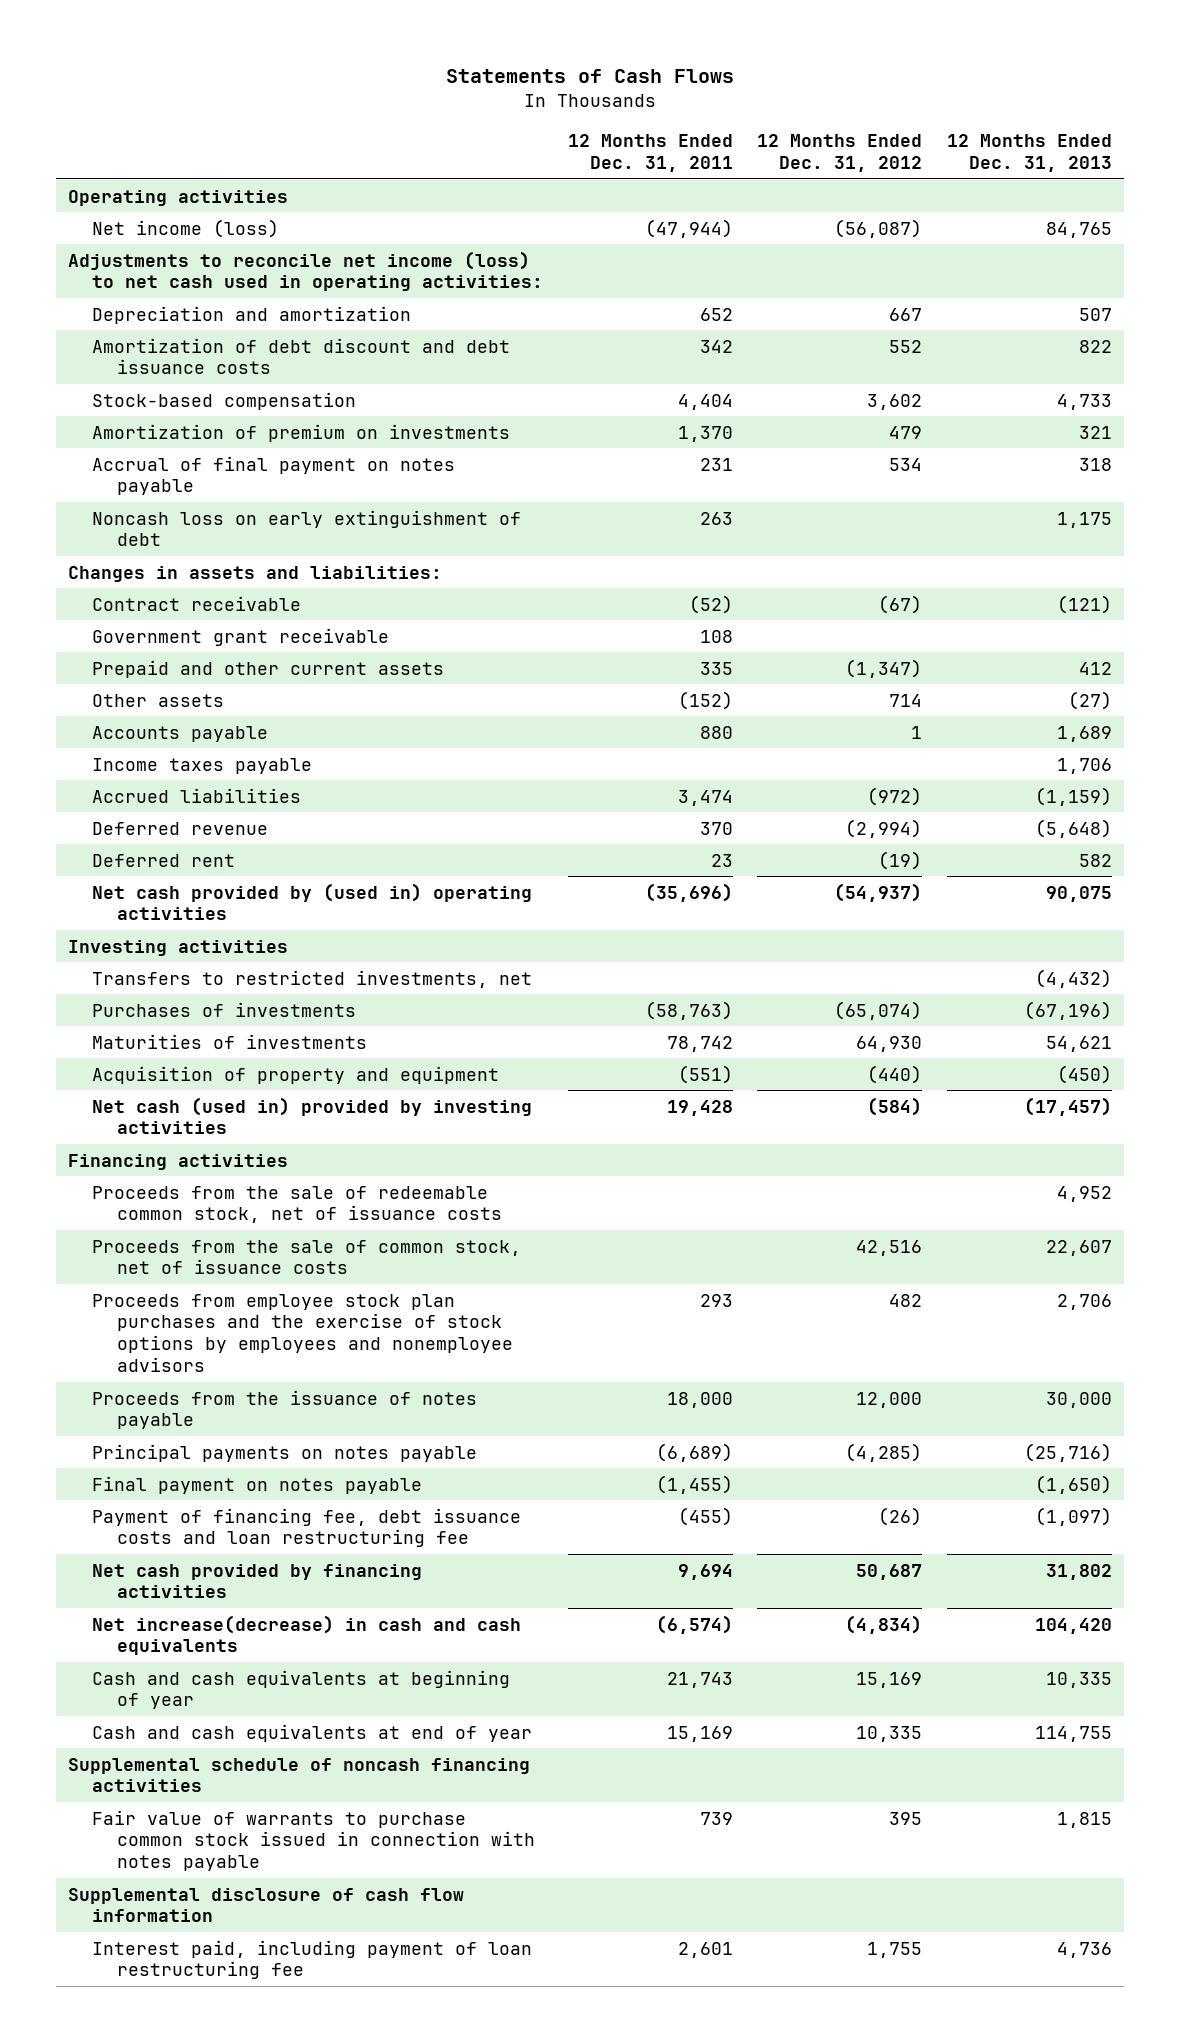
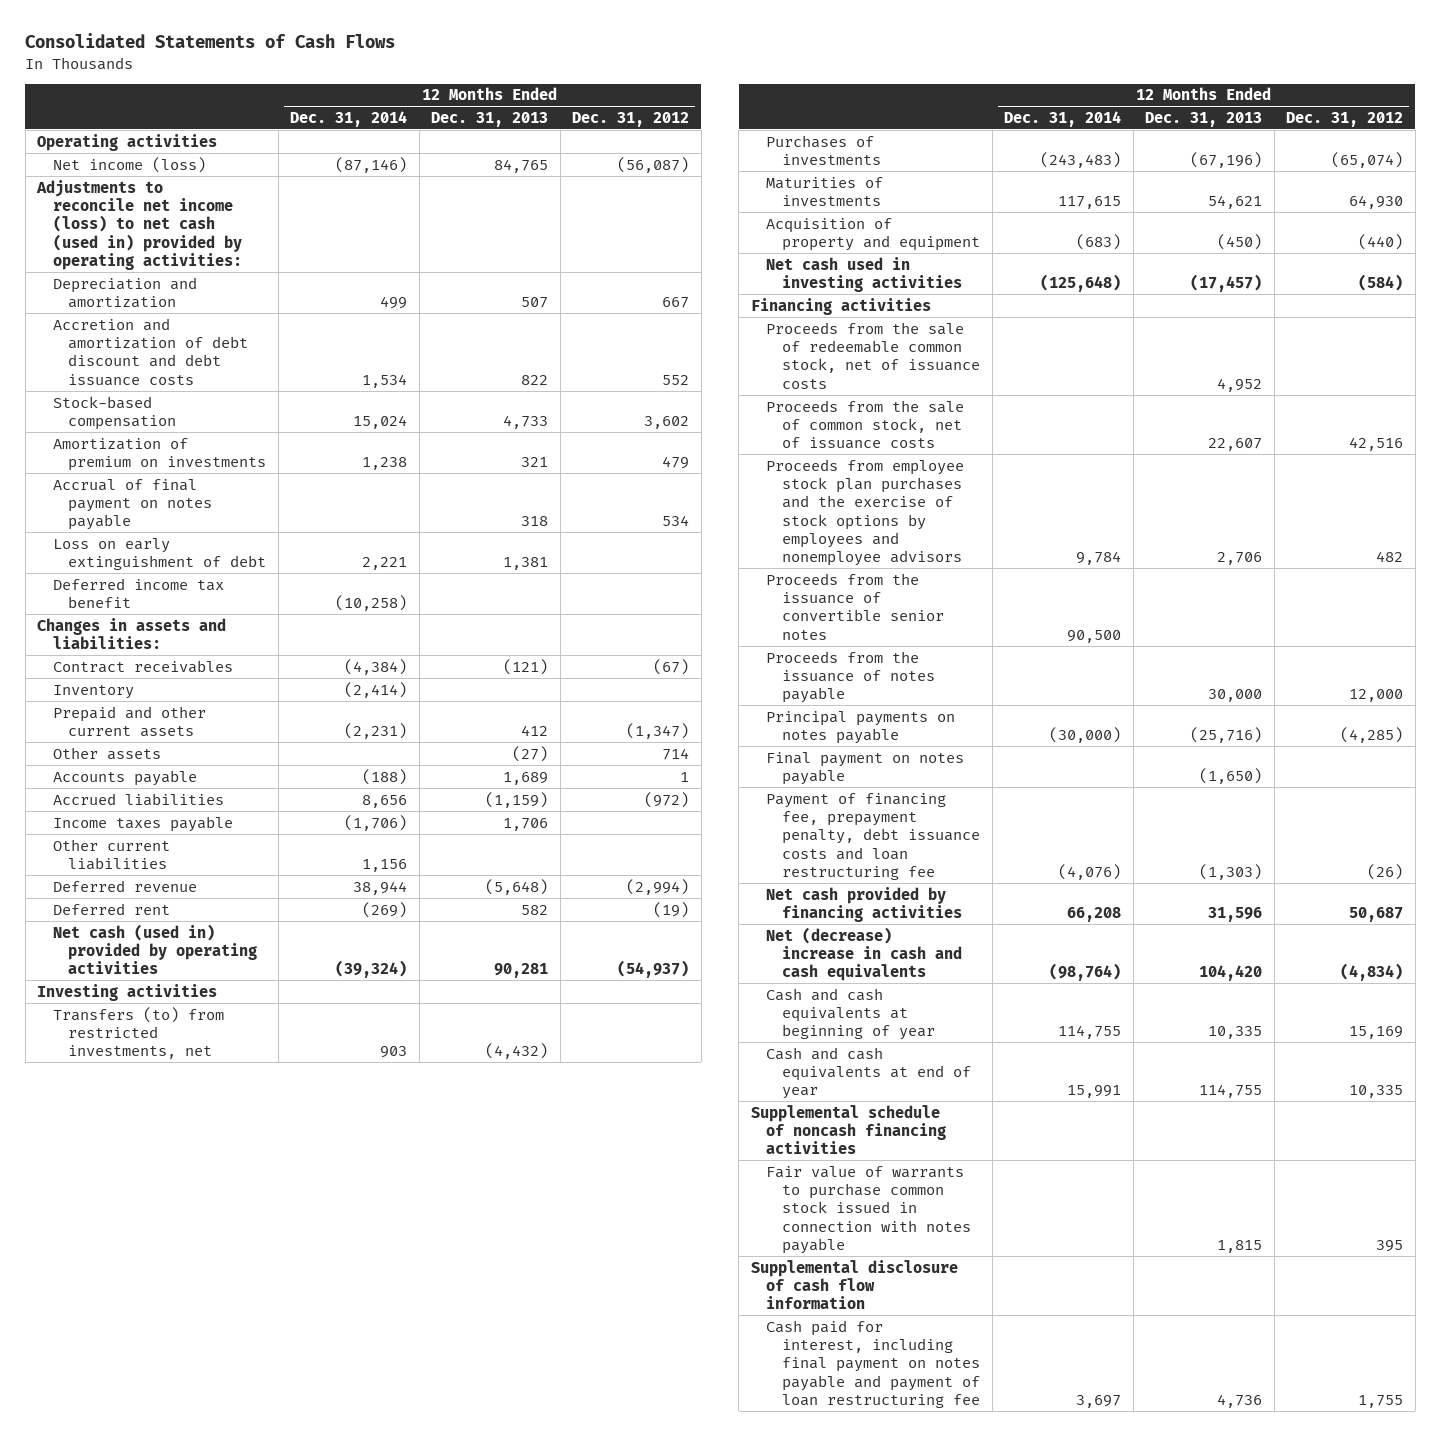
[446,69,735,84] Statements of Cash Flows -> [25,33,396,49] Consolidated Statements of Cash Flows
[567,134,733,172] 12 Months Ended Dec. 31, 2011 -> none
none -> [290,110,408,127] Dec. 31, 2014
[68,250,544,292] Adjustments to reconcile net income (loss) to net cash used in operating activities: -> [36,179,242,270] Adjustments to reconcile net income (loss) to net cash (used in) provided by operating activities:
[92,337,511,375] Amortization of debt discount and debt issuance costs -> [52,317,249,386] Accretion and amortization of debt discount and debt issuance costs
[92,509,522,547] Noncash loss on early extinguishment of debt -> [52,537,267,570] Loss on early extinguishment of debt
[1056,511,1112,528] 1,175 -> [503,556,549,570] 1,381
none -> [52,577,224,608] Deferred income tax benefit
[92,627,390,646] Government grant receivable -> none
[92,595,302,611] Contract receivable -> [52,659,233,673] Contract receivables
none -> [52,684,134,699] Inventory
[92,757,313,774] Income taxes payable -> [52,815,233,832] Income taxes payable
none -> [52,838,170,870] Other current liabilities
[92,882,533,921] Net cash provided by (used in) operating activities -> [52,923,258,975] Net cash (used in) provided by operating activities
[1045,885,1112,902] 90,075 -> [494,963,549,979] 90,281
[92,969,533,988] Transfers to restricted investments, net -> [52,1006,224,1060] Transfers (to) from restricted investments, net
[92,1096,533,1135] Net cash (used in) provided by investing activities -> [766,256,963,292] Net cash used in investing activities
none -> [766,572,945,640] Proceeds from the issuance of convertible senior notes
[92,1507,522,1548] Payment of financing fee, debt issuance costs and loan restructuring fee -> [766,792,981,880] Payment of financing fee, prepayment penalty, debt issuance costs and loan restructuring fee
[1034,1506,1112,1526] (1,097) -> [1199,863,1263,880] (1,303)
[1045,1563,1112,1580] 31,802 -> [1208,906,1263,922] 31,596
[92,1614,522,1656] Net increase(decrease) in cash and cash equivalents -> [766,926,963,982] Net (decrease) increase in cash and cash equivalents
[92,1939,533,1980] Interest paid, including payment of loan restructuring fee -> [766,1319,981,1408] Cash paid for interest, including final payment on notes payable and payment of loan restructuring fee

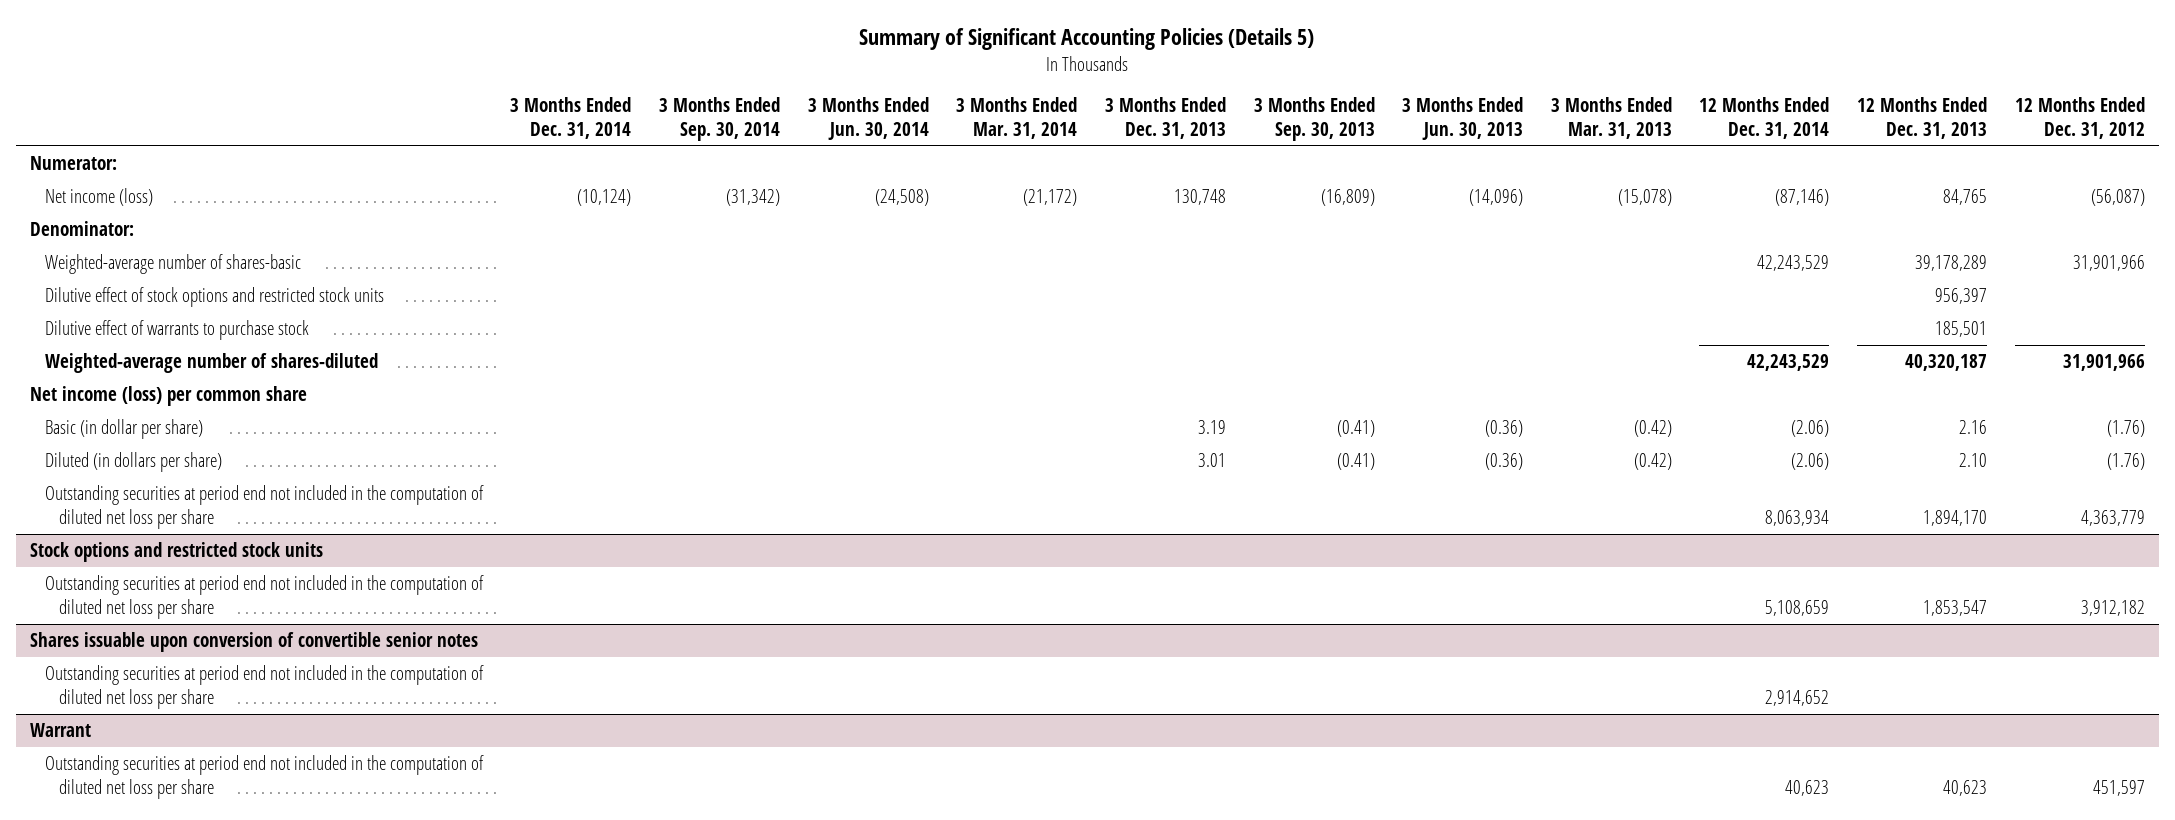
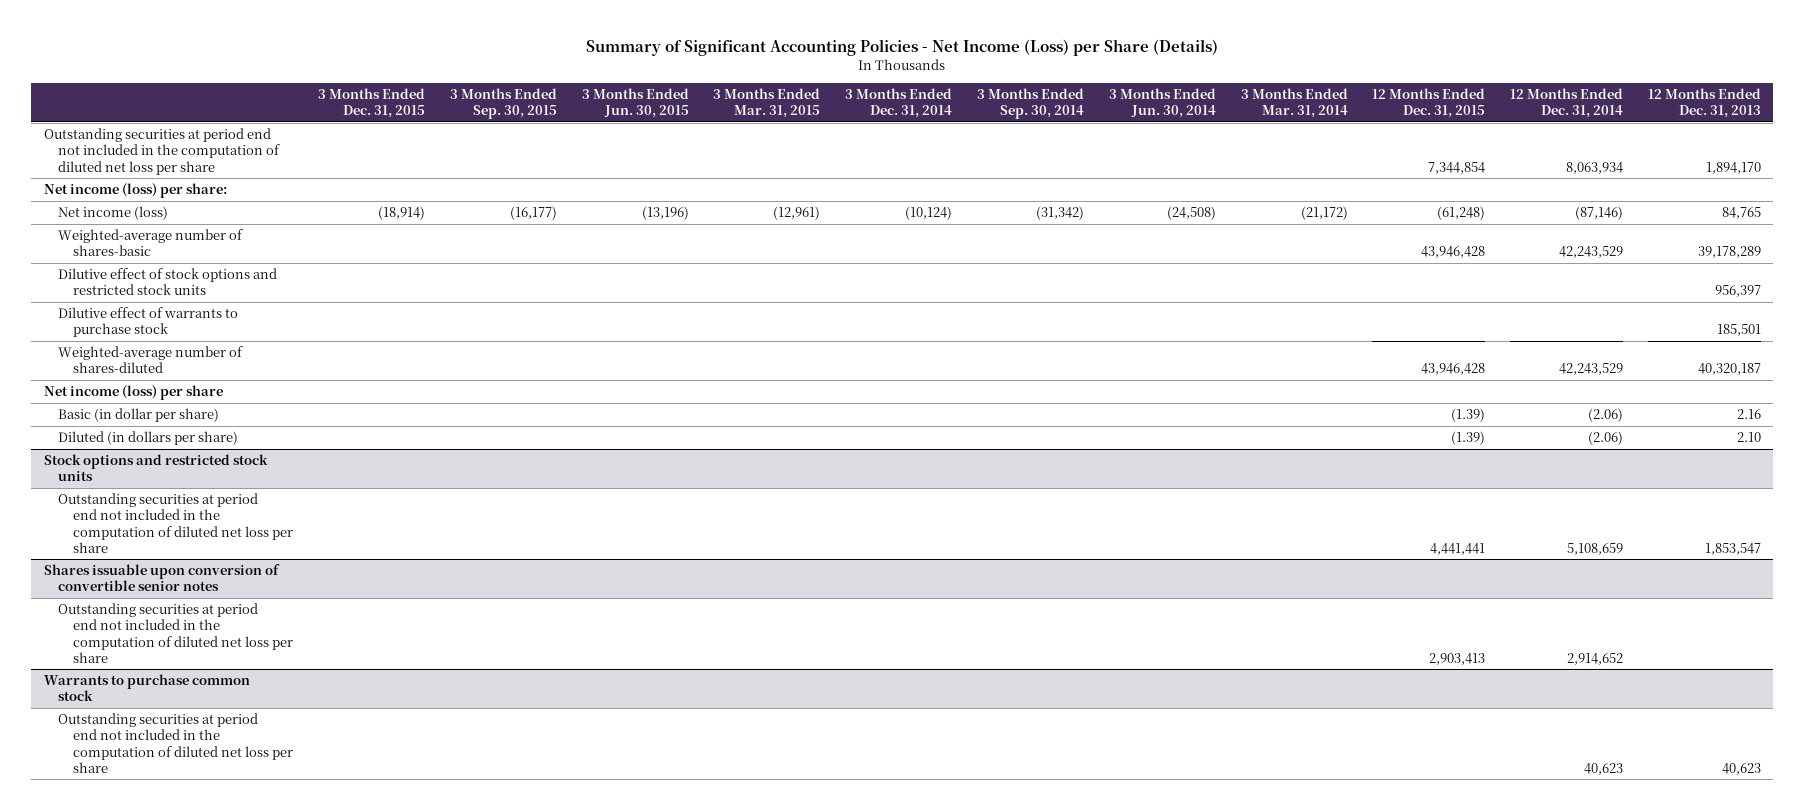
[859,28,1315,51] Summary of Significant Accounting Policies (Details 5) -> [586,38,1219,56] Summary of Significant Accounting Policies - Net Income (Loss) per Share (Details)
[1104,97,1226,140] 3 Months Ended Dec. 31, 2013 -> none
[1253,97,1375,142] 3 Months Ended Sep. 30, 2013 -> none
[1402,97,1524,141] 3 Months Ended Jun. 30, 2013 -> none
[1550,97,1672,140] 3 Months Ended Mar. 31, 2013 -> none
[2014,97,2145,140] 12 Months Ended Dec. 31, 2012 -> none
none -> [317,88,425,119] 3 Months Ended Dec. 31, 2015
none -> [449,88,557,120] 3 Months Ended Sep. 30, 2015
none -> [581,88,689,119] 3 Months Ended Jun. 30, 2015
none -> [713,88,821,119] 3 Months Ended Mar. 31, 2015
none -> [1372,88,1486,119] 12 Months Ended Dec. 31, 2015
[30,155,118,170] Numerator: -> none
[44,484,484,530] Outstanding securities at period end not included in the computation of diluted net loss per share -> [43,128,281,175] Outstanding securities at period end not included in the computation of diluted net loss per share
none -> [43,183,227,199] Net income (loss) per share:
[30,220,135,236] Denominator: -> none
[30,385,308,406] Net income (loss) per common share -> [43,385,223,401] Net income (loss) per share
[30,722,92,737] Warrant -> [43,674,250,702] Warrants to purchase common stock

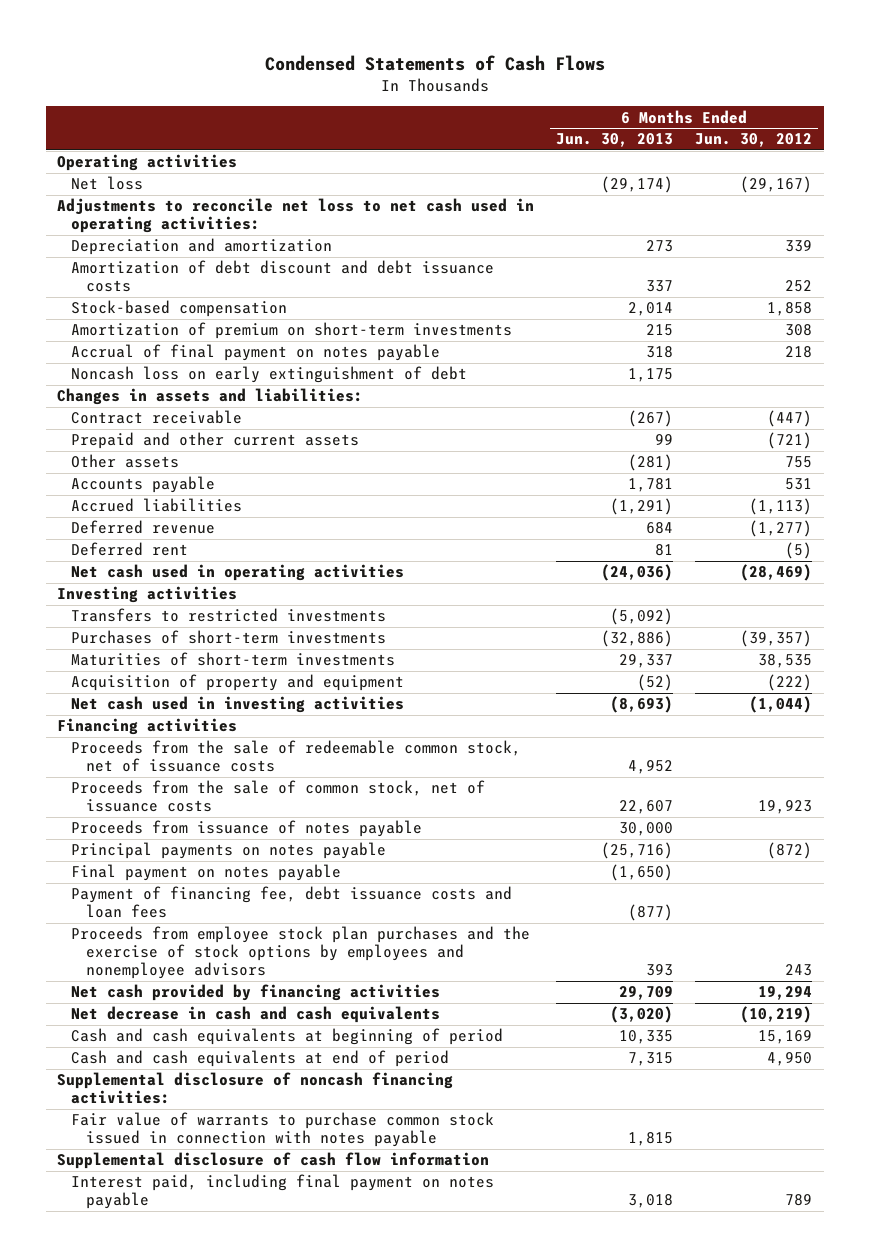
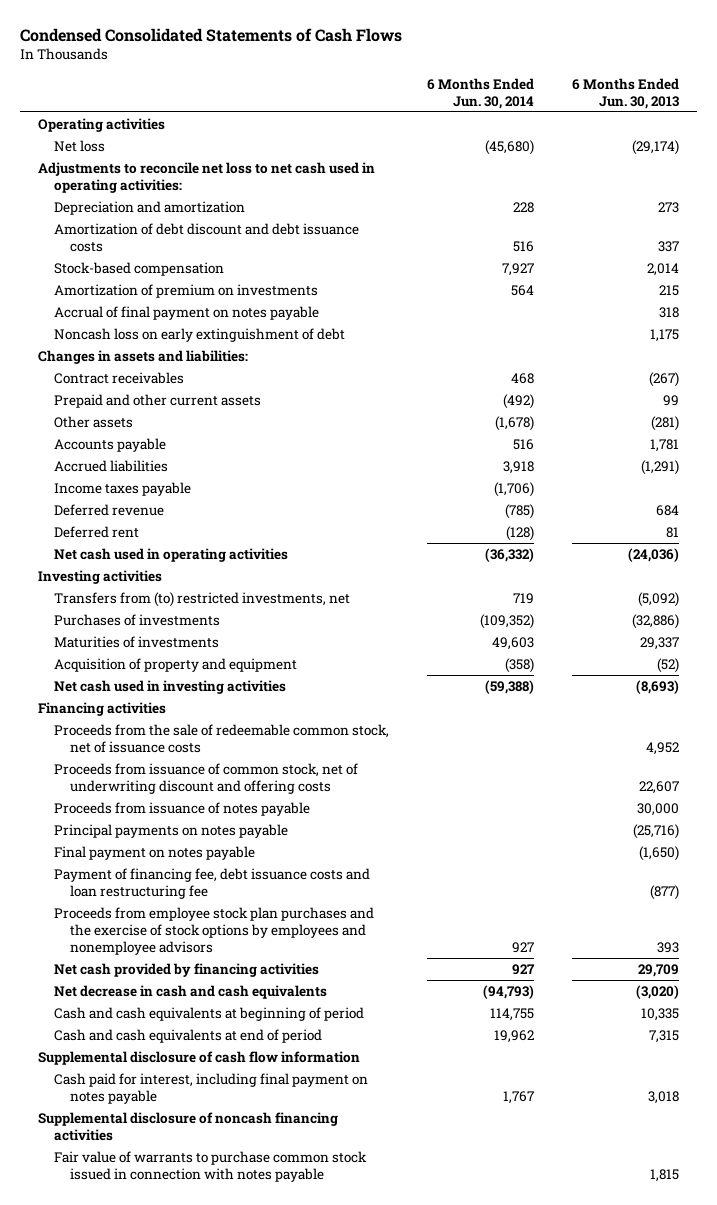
[264,54,605,71] Condensed Statements of Cash Flows -> [19,27,402,42] Condensed Consolidated Statements of Cash Flows
[695,133,813,148] Jun. 30, 2012 -> none
none -> [426,77,534,109] 6 Months Ended Jun. 30, 2014
[71,322,513,340] Amortization of premium on short-term investments -> [54,283,319,298] Amortization of premium on investments
[71,410,243,425] Contract receivable -> [54,371,185,384] Contract receivables
none -> [54,481,192,496] Income taxes payable
[71,608,387,623] Transfers to restricted investments -> [54,591,351,607] Transfers from (to) restricted investments, net
[71,630,387,645] Purchases of short-term investments -> [54,613,221,626] Purchases of investments
[71,652,396,667] Maturities of short-term investments -> [54,635,220,648] Maturities of investments
[71,780,486,813] Proceeds from the sale of common stock, net of issuance costs -> [54,762,359,794] Proceeds from issuance of common stock, net of underwriting discount and offering costs
[71,886,513,919] Payment of financing fee, debt issuance costs and loan fees -> [54,867,371,899] Payment of financing fee, debt issuance costs and loan restructuring fee
[56,1072,453,1105] Supplemental disclosure of noncash financing activities: -> none
[71,1174,495,1210] Interest paid, including final payment on notes payable -> [54,1072,369,1104] Cash paid for interest, including final payment on notes payable
none -> [38,1111,339,1141] Supplemental disclosure of noncash financing activities
[71,1112,495,1148] Fair value of warrants to purchase common stock issued in connection with notes payable -> [54,1150,368,1182] Fair value of warrants to purchase common stock issued in connection with notes payable

